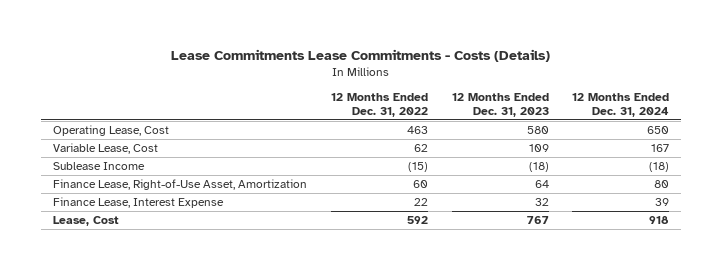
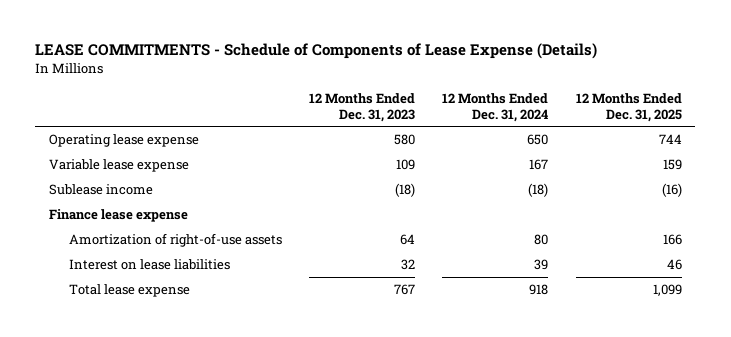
[171,48,551,62] Lease Commitments Lease Commitments - Costs (Details) -> [35,43,598,60] LEASE COMMITMENTS - Schedule of Components of Lease Expense (Details)
[330,92,428,117] 12 Months Ended Dec. 31, 2022 -> none
none -> [575,93,682,122] 12 Months Ended Dec. 31, 2025
[53,125,170,137] Operating Lease, Cost -> [48,134,199,148] Operating lease expense
[53,143,159,155] Variable Lease, Cost -> [48,159,189,173] Variable lease expense
[53,162,146,171] Sublease Income -> [48,184,153,196] Sublease income
none -> [48,209,188,223] Finance lease expense
[53,179,308,191] Finance Lease, Right-of-Use Asset, Amortization -> [69,233,283,248] Amortization of right-of-use assets
[53,197,225,209] Finance Lease, Interest Expense -> [69,259,231,271] Interest on lease liabilities
[53,216,120,227] Lease, Cost -> [69,284,191,298] Total lease expense

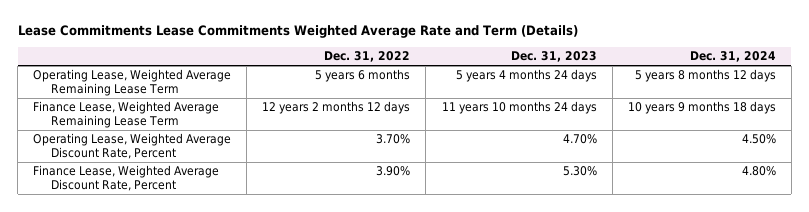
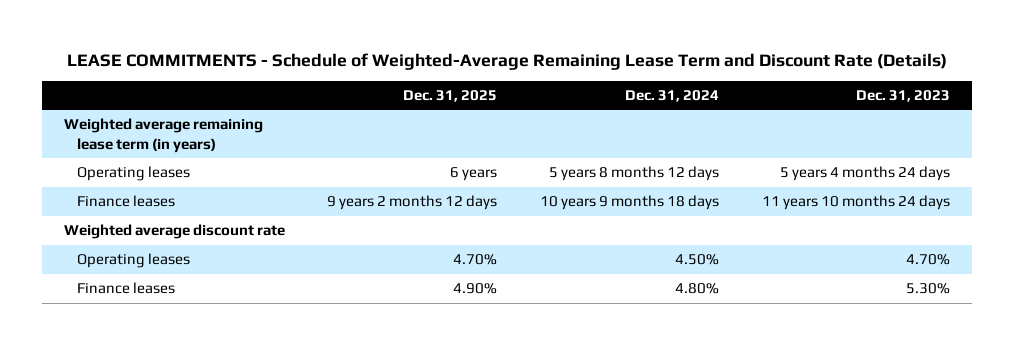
[17,25,578,39] Lease Commitments Lease Commitments Weighted Average Rate and Term (Details) -> [66,52,947,70] LEASE COMMITMENTS - Schedule of Weighted-Average Remaining Lease Term and Discount Rate (Details)
[324,51,411,63] Dec. 31, 2022 -> none
none -> [403,90,498,103] Dec. 31, 2025
none -> [63,118,263,153] Weighted average remaining lease term (in years)
[33,69,232,97] Operating Lease, Weighted Average Remaining Lease Term -> [76,166,190,182] Operating leases
[33,101,220,129] Finance Lease, Weighted Average Remaining Lease Term -> [76,195,175,208] Finance leases
none -> [63,224,285,240] Weighted average discount rate
[33,133,232,160] Operating Lease, Weighted Average Discount Rate, Percent -> [76,253,190,269] Operating leases
[33,165,220,192] Finance Lease, Weighted Average Discount Rate, Percent -> [76,282,175,295] Finance leases

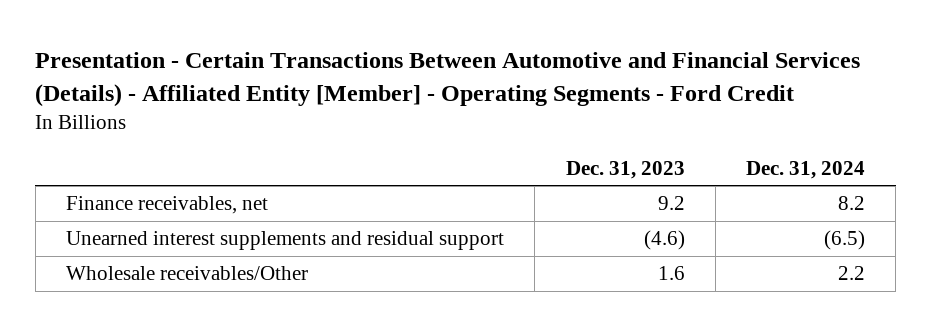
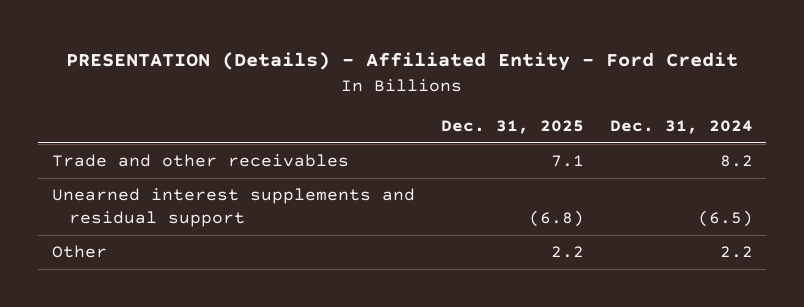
[35,52,861,107] Presentation - Certain Transactions Between Automotive and Financial Services (Details) - Affiliated Entity [Member] - Operating Segments - Ford Credit -> [66,52,739,72] PRESENTATION (Details) - Affiliated Entity - Ford Credit
[565,160,685,179] Dec. 31, 2023 -> none
none -> [440,120,584,135] Dec. 31, 2025
[66,196,269,215] Finance receivables, net -> [51,154,349,168] Trade and other receivables
[66,266,309,281] Wholesale receivables/Other -> [51,245,107,259] Other

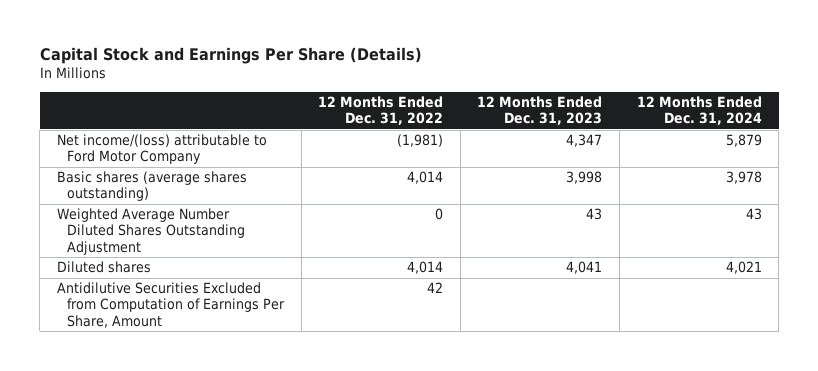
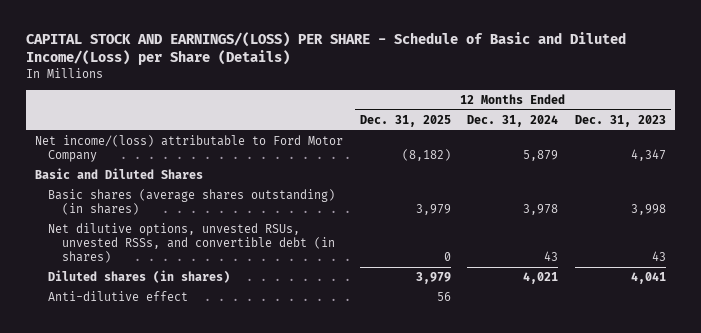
[39,47,422,65] Capital Stock and Earnings Per Share (Details) -> [26,32,627,66] CAPITAL STOCK AND EARNINGS/(LOSS) PER SHARE - Schedule of Basic and Diluted Income/(Loss) per Share (Details)
[318,95,444,126] 12 Months Ended Dec. 31, 2022 -> none
none -> [359,114,451,127] Dec. 31, 2025
none -> [34,167,203,179] Basic and Diluted Shares
[56,171,247,202] Basic shares (average shares outstanding) -> [48,188,336,216] Basic shares (average shares outstanding) (in shares)
[56,208,245,255] Weighted Average Number Diluted Shares Outstanding Adjustment -> [48,222,336,264] Net dilutive options, unvested RSUs, unvested RSSs, and convertible debt (in shares)
[56,261,151,274] Diluted shares -> [48,269,231,283] Diluted shares (in shares)
[56,282,285,328] Antidilutive Securities Excluded from Computation of Earnings Per Share, Amount -> [48,290,189,301] Anti-dilutive effect

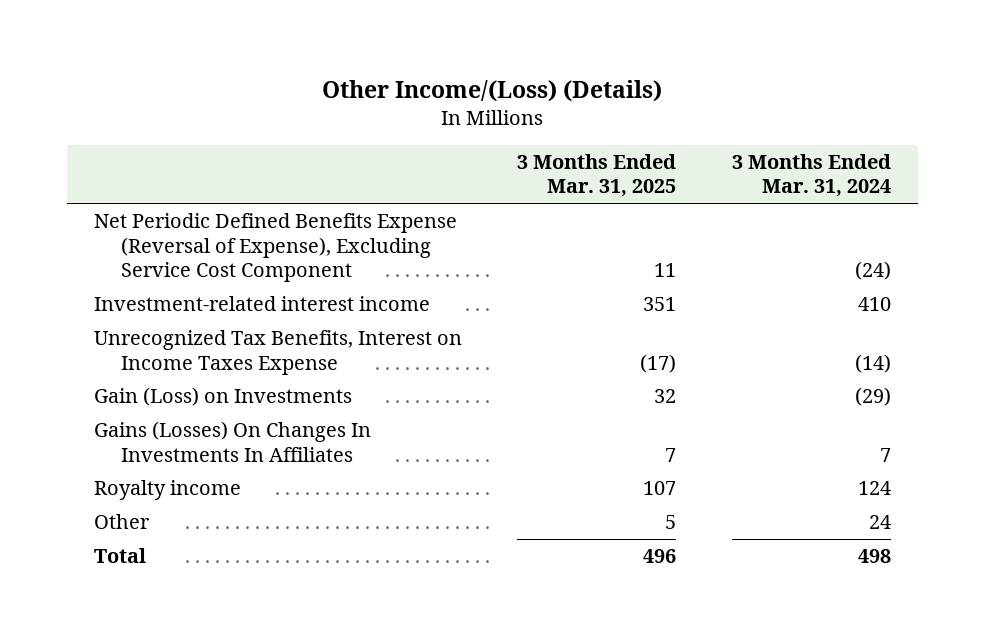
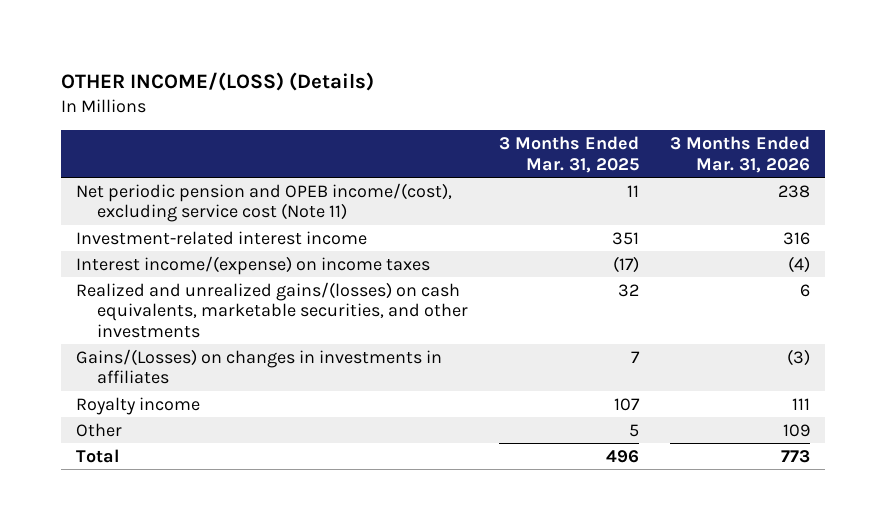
[322,79,663,102] Other Income/(Loss) (Details) -> [60,72,374,92] OTHER INCOME/(LOSS) (Details)
[731,154,891,198] 3 Months Ended Mar. 31, 2024 -> none
none -> [669,135,810,173] 3 Months Ended Mar. 31, 2026
[94,213,458,282] Net Periodic Defined Benefits Expense (Reversal of Expense), Excluding Service Cost Component -> [76,182,453,223] Net periodic pension and OPEB income/(cost), excluding service cost (Note 11)
[94,330,463,375] Unrecognized Tax Benefits, Interest on Income Taxes Expense -> [76,255,431,275] Interest income/(expense) on income taxes
[94,387,353,407] Gain (Loss) on Investments -> [76,281,468,338] Realized and unrealized gains/(losses) on cash equivalents, marketable securities, and other investments
[94,421,372,462] Gains (Losses) On Changes In Investments In Affiliates -> [76,348,443,385] Gains/(Losses) on changes in investments in affiliates

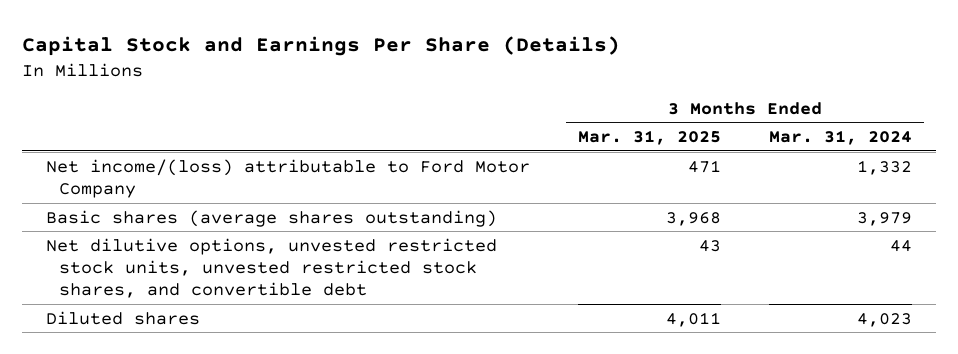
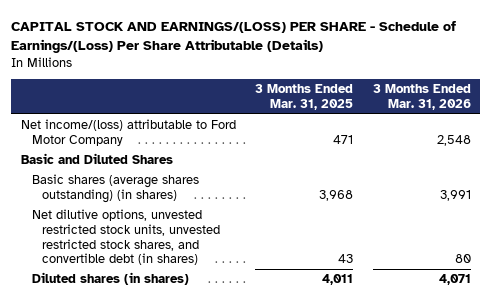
[22,36,621,57] Capital Stock and Earnings Per Share (Details) -> [11,20,457,53] CAPITAL STOCK AND EARNINGS/(LOSS) PER SHARE - Schedule of Earnings/(Loss) Per Share Attributable (Details)
[768,130,912,146] Mar. 31, 2024 -> none
none -> [372,84,471,110] 3 Months Ended Mar. 31, 2026
none -> [21,153,174,165] Basic and Diluted Shares
[46,209,498,227] Basic shares (average shares outstanding) -> [31,174,199,203] Basic shares (average shares outstanding) (in shares)
[46,237,498,299] Net dilutive options, unvested restricted stock units, unvested restricted stock shares, and convertible debt -> [31,209,221,266] Net dilutive options, unvested restricted stock units, unvested restricted stock shares, and convertible debt (in shares)
[46,310,201,325] Diluted shares -> [31,272,189,286] Diluted shares (in shares)

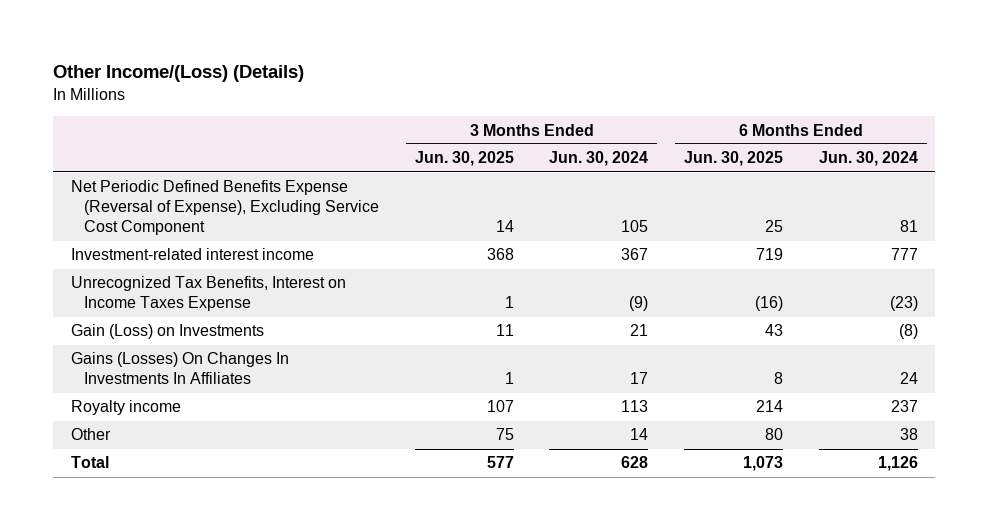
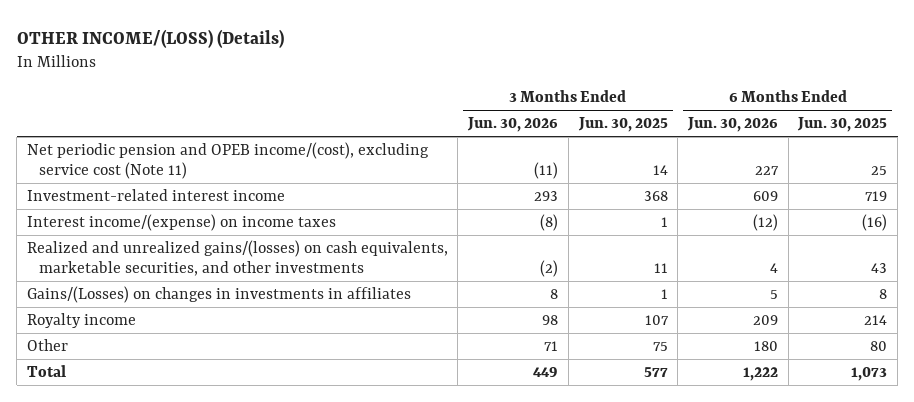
[52,65,304,83] Other Income/(Loss) (Details) -> [16,28,284,48] OTHER INCOME/(LOSS) (Details)
[549,151,649,167] Jun. 30, 2024 -> none
[818,151,918,167] Jun. 30, 2024 -> none
none -> [467,117,559,133] Jun. 30, 2026
none -> [686,117,778,133] Jun. 30, 2026
[70,180,380,236] Net Periodic Defined Benefits Expense (Reversal of Expense), Excluding Service Cost Component -> [26,141,429,180] Net periodic pension and OPEB income/(cost), excluding service cost (Note 11)
[70,276,346,312] Unrecognized Tax Benefits, Interest on Income Taxes Expense -> [26,213,336,231] Interest income/(expense) on income taxes
[70,324,264,340] Gain (Loss) on Investments -> [26,239,448,277] Realized and unrealized gains/(losses) on cash equivalents, marketable securities, and other investments
[70,352,289,385] Gains (Losses) On Changes In Investments In Affiliates -> [26,285,411,303] Gains/(Losses) on changes in investments in affiliates

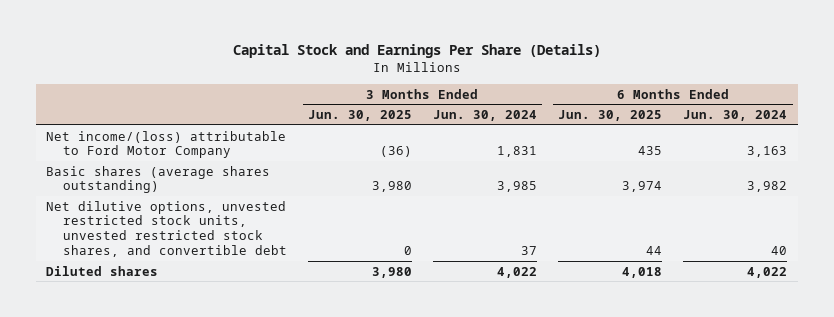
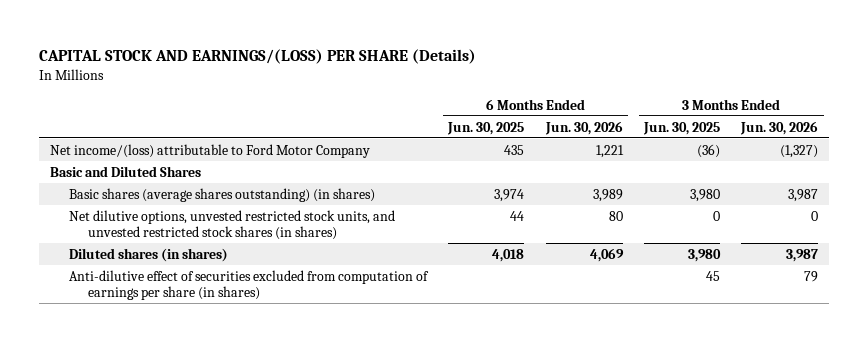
[232,44,601,59] Capital Stock and Earnings Per Share (Details) -> [39,49,477,65] CAPITAL STOCK AND EARNINGS/(LOSS) PER SHARE (Details)
[433,110,538,122] Jun. 30, 2024 -> none
[683,110,788,122] Jun. 30, 2024 -> none
none -> [544,120,623,135] Jun. 30, 2026
none -> [740,120,819,135] Jun. 30, 2026
none -> [50,165,202,177] Basic and Diluted Shares
[46,165,271,194] Basic shares (average shares outstanding) -> [69,187,376,202] Basic shares (average shares outstanding) (in shares)
[46,200,287,258] Net dilutive options, unvested restricted stock units, unvested restricted stock shares, and convertible debt -> [69,209,396,240] Net dilutive options, unvested restricted stock units, and unvested restricted stock shares (in shares)
[46,265,159,276] Diluted shares -> [69,247,229,262] Diluted shares (in shares)
none -> [69,269,430,300] Anti-dilutive effect of securities excluded from computation of earnings per share (in shares)

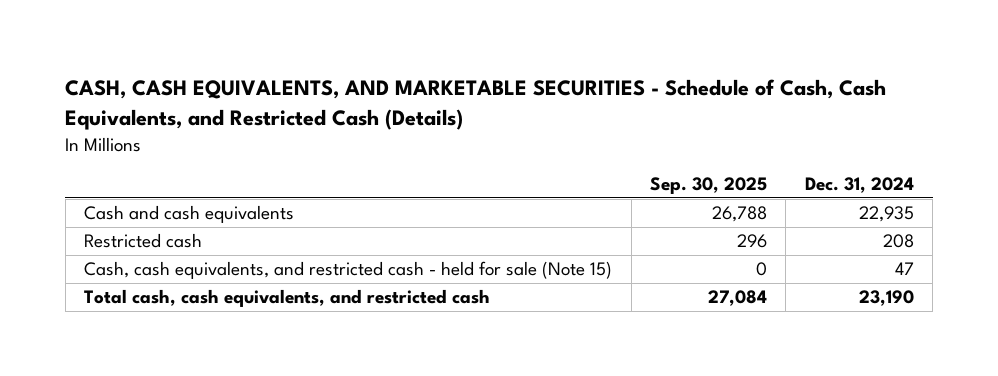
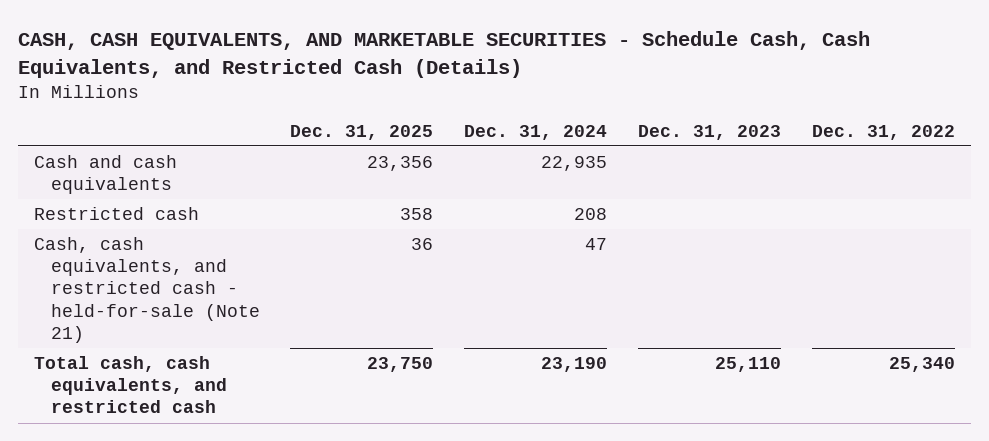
[65,79,887,130] CASH, CASH EQUIVALENTS, AND MARKETABLE SECURITIES - Schedule of Cash, Cash Equivalents, and Restricted Cash (Details) -> [18,31,871,78] CASH, CASH EQUIVALENTS, AND MARKETABLE SECURITIES - Schedule Cash, Cash Equivalents, and Restricted Cash (Details)
[649,177,767,195] Sep. 30, 2025 -> none
none -> [290,124,434,140] Dec. 31, 2025
none -> [638,124,782,140] Dec. 31, 2023
none -> [812,124,956,140] Dec. 31, 2022
[84,261,613,280] Cash, cash equivalents, and restricted cash - held for sale (Note 15) -> [33,237,260,343] Cash, cash equivalents, and restricted cash - held-for-sale (Note 21)

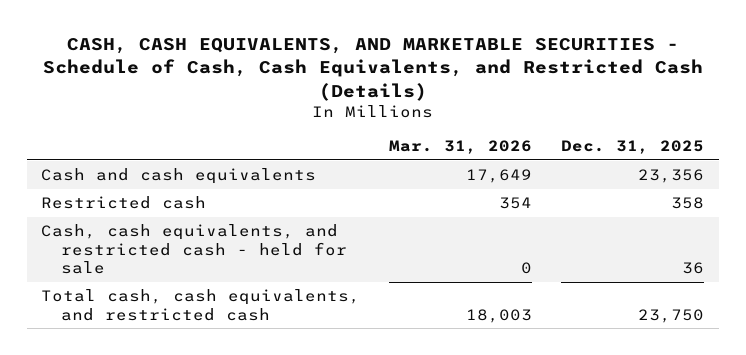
[18,31,871,78] CASH, CASH EQUIVALENTS, AND MARKETABLE SECURITIES - Schedule Cash, Cash Equivalents, and Restricted Cash (Details) -> [42,38,703,101] CASH, CASH EQUIVALENTS, AND MARKETABLE SECURITIES - Schedule of Cash, Cash Equivalents, and Restricted Cash (Details)
[464,124,608,140] Dec. 31, 2024 -> none
[638,124,782,140] Dec. 31, 2023 -> none
[812,124,956,140] Dec. 31, 2022 -> none
none -> [389,140,533,155] Mar. 31, 2026
[33,237,260,343] Cash, cash equivalents, and restricted cash - held-for-sale (Note 21) -> [41,224,348,275] Cash, cash equivalents, and restricted cash - held for sale

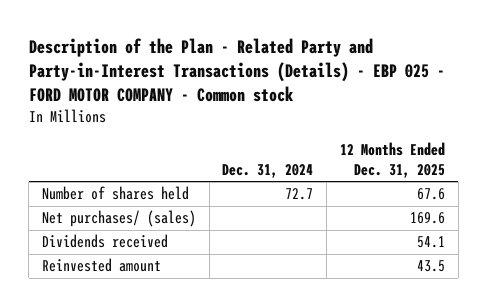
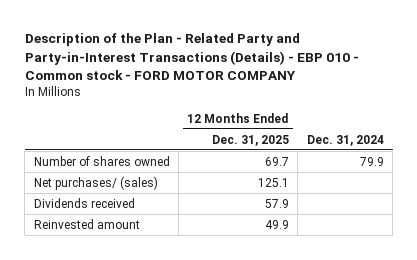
[28,37,445,103] Description of the Plan - Related Party and Party-in-Interest Transactions (Details) - EBP 025 - FORD MOTOR COMPANY - Common stock -> [24,33,359,81] Description of the Plan - Related Party and Party-in-Interest Transactions (Details) - EBP 010 - Common stock - FORD MOTOR COMPANY
[42,186,190,201] Number of shares held -> [33,155,170,166] Number of shares owned
[285,188,314,201] 72.7 -> [359,156,384,166] 79.9
[416,188,445,201] 67.6 -> [264,156,289,166] 69.7
[409,212,445,225] 169.6 -> [257,177,289,187] 125.1
[416,236,445,249] 54.1 -> [264,198,289,208] 57.9
[416,260,445,273] 43.5 -> [264,219,289,229] 49.9

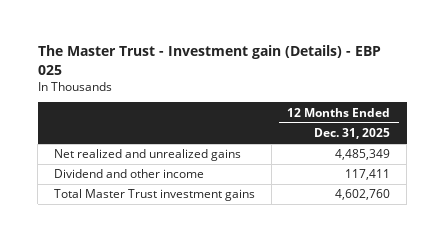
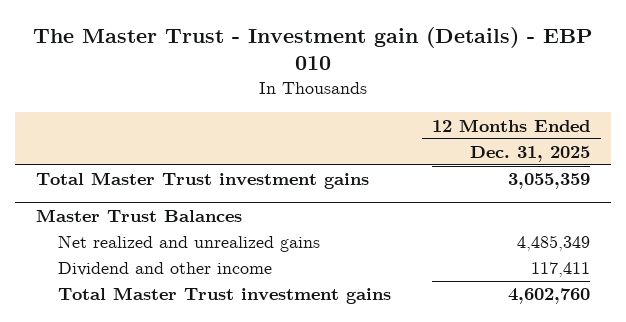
[37,45,381,75] The Master Trust - Investment gain (Details) - EBP 025 -> [33,26,594,71] The Master Trust - Investment gain (Details) - EBP 010
none -> [35,172,369,190] Total Master Trust investment gains
none -> [35,209,242,223] Master Trust Balances

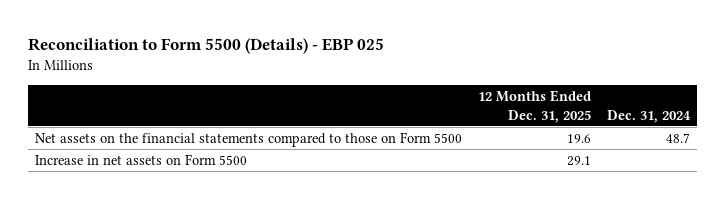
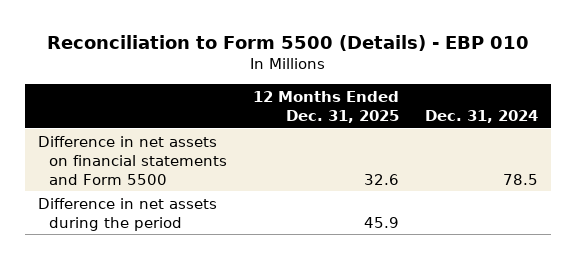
[27,38,384,55] Reconciliation to Form 5500 (Details) - EBP 025 -> [47,34,530,51] Reconciliation to Form 5500 (Details) - EBP 010
[35,131,463,147] Net assets on the financial statements compared to those on Form 5500 -> [38,135,228,185] Difference in net assets on financial statements and Form 5500
[567,133,592,143] 19.6 -> [364,173,400,185] 32.6
[665,132,690,143] 48.7 -> [502,173,538,185] 78.5
[35,153,248,165] Increase in net assets on Form 5500 -> [38,197,218,231] Difference in net assets during the period
[567,155,592,166] 29.1 -> [364,216,400,228] 45.9

